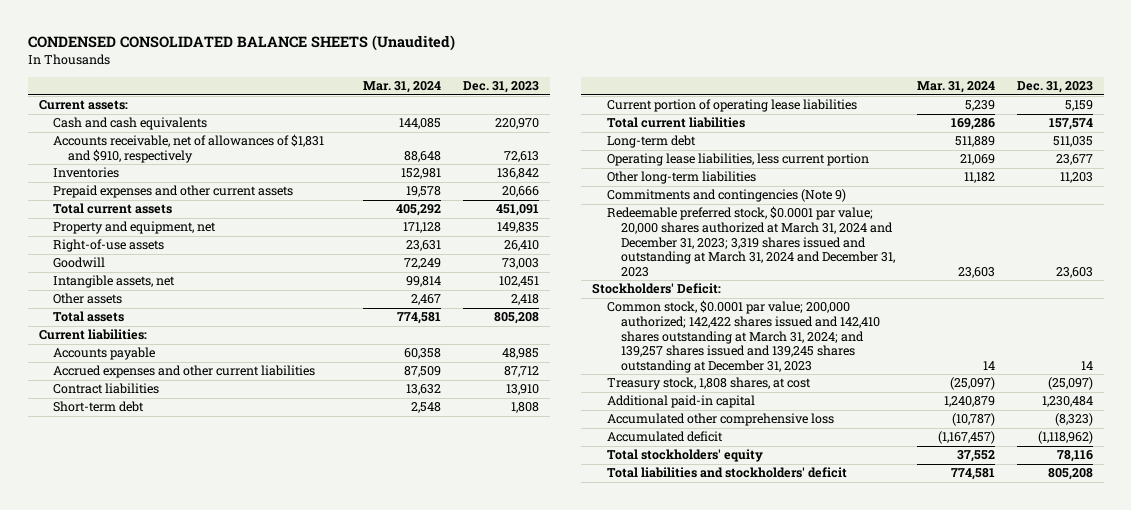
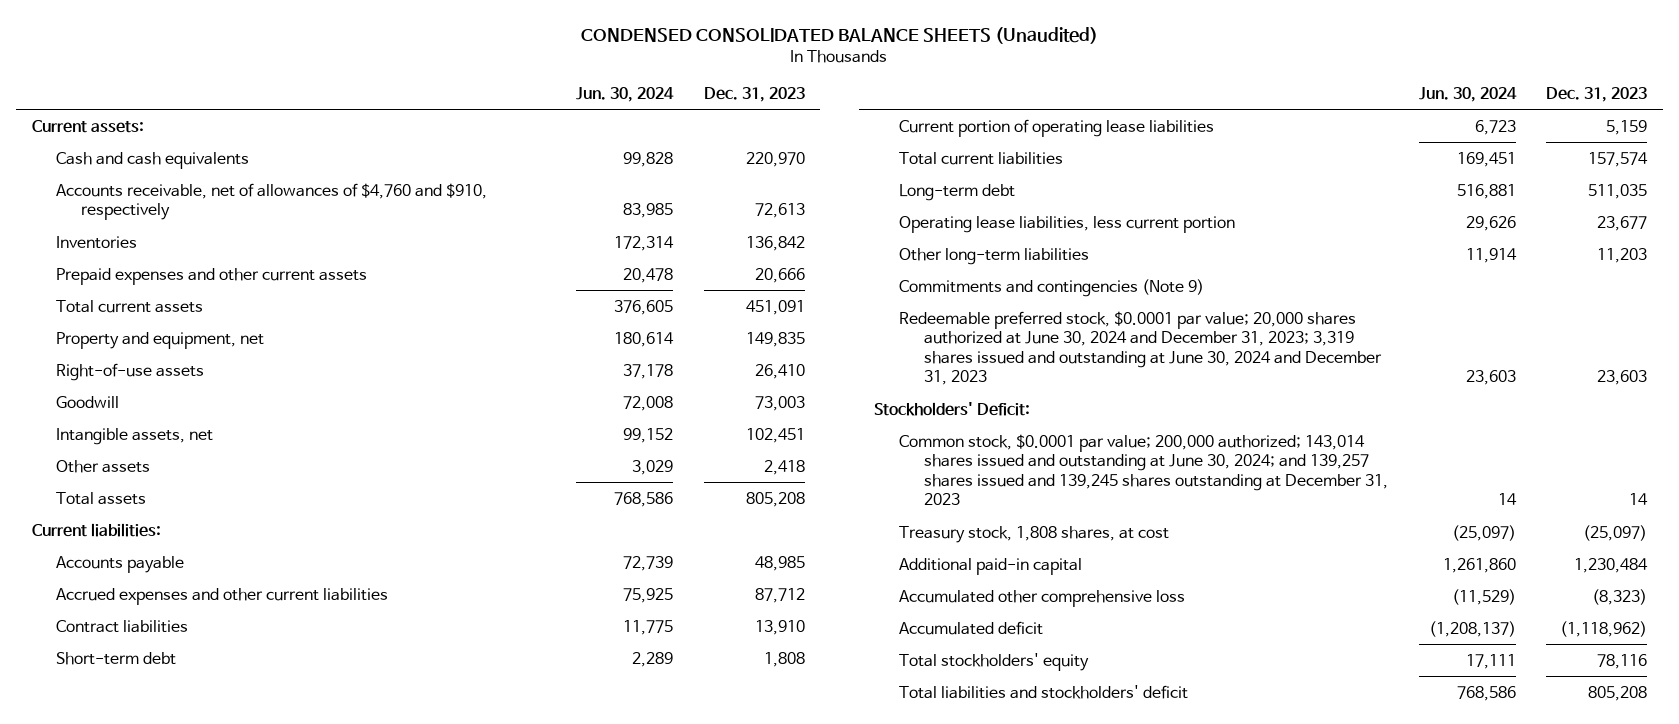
[363,81,442,94] Mar. 31, 2024 -> none
none -> [575,86,674,102] Jun. 30, 2024
[53,134,325,164] Accounts receivable, net of allowances of $1,831 and $910, respectively -> [56,182,488,221] Accounts receivable, net of allowances of $4,760 and $910, respectively
[606,206,896,277] Redeemable preferred stock, $0.0001 par value; 20,000 shares authorized at March 31, 2024 and December 31, 2023; 3,319 shares issued and outstanding at March 31, 2024 and December 31, 2023 -> [899,310,1382,386] Redeemable preferred stock, $0.0001 par value; 20,000 shares authorized at June 30, 2024 and December 31, 2023; 3,319 shares issued and outstanding at June 30, 2024 and December 31, 2023
[606,300,881,373] Common stock, $0.0001 par value; 200,000 authorized; 142,422 shares issued and 142,410 shares outstanding at March 31, 2024; and 139,257 shares issued and 139,245 shares outstanding at December 31, 2023 -> [899,433,1388,506] Common stock, $0.0001 par value; 200,000 authorized; 143,014 shares issued and outstanding at June 30, 2024; and 139,257 shares issued and 139,245 shares outstanding at December 31, 2023

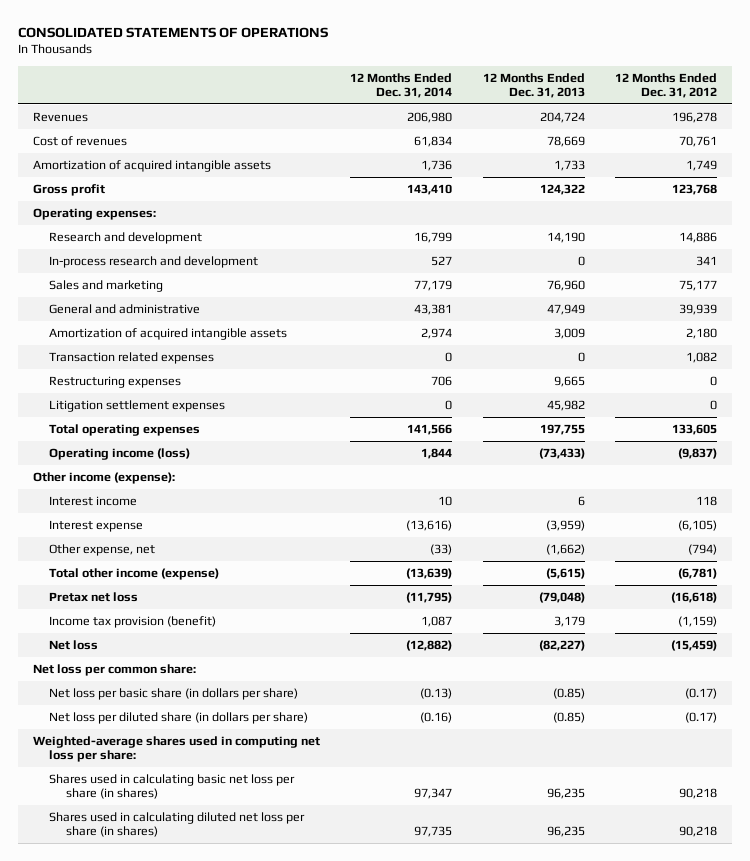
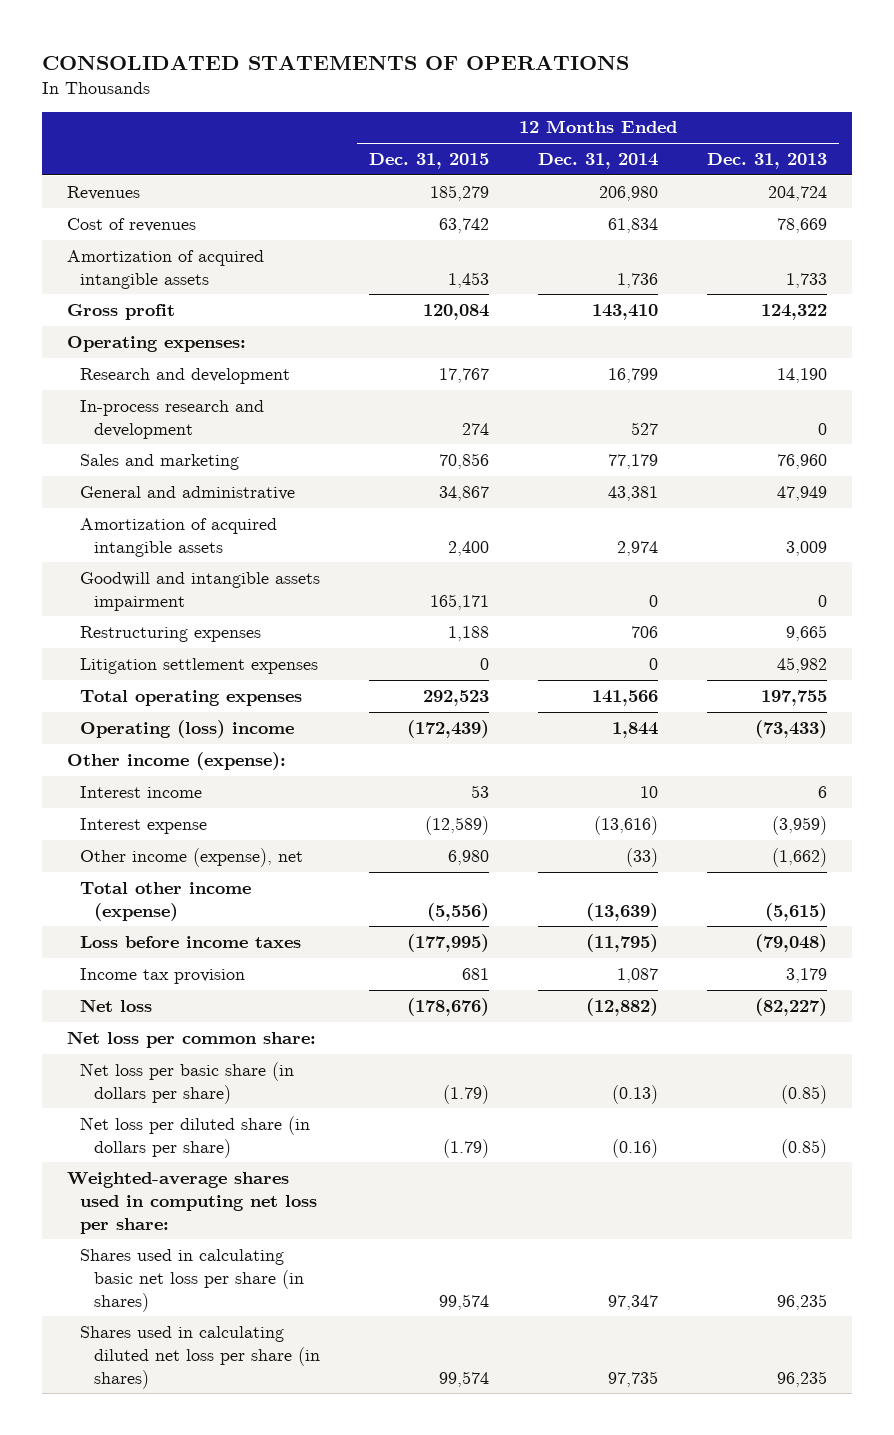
[614,72,717,99] 12 Months Ended Dec. 31, 2012 -> none
none -> [369,153,490,170] Dec. 31, 2015
[49,351,215,364] Transaction related expenses -> none
none -> [80,571,321,611] Goodwill and intangible assets impairment
[49,447,191,460] Operating income (loss) -> [80,719,295,738] Operating (loss) income
[49,543,156,556] Other expense, net -> [80,847,304,867] Other income (expense), net
[49,591,139,602] Pretax net loss -> [80,935,302,948] Loss before income taxes
[49,615,217,628] Income tax provision (benefit) -> [80,967,246,984] Income tax provision

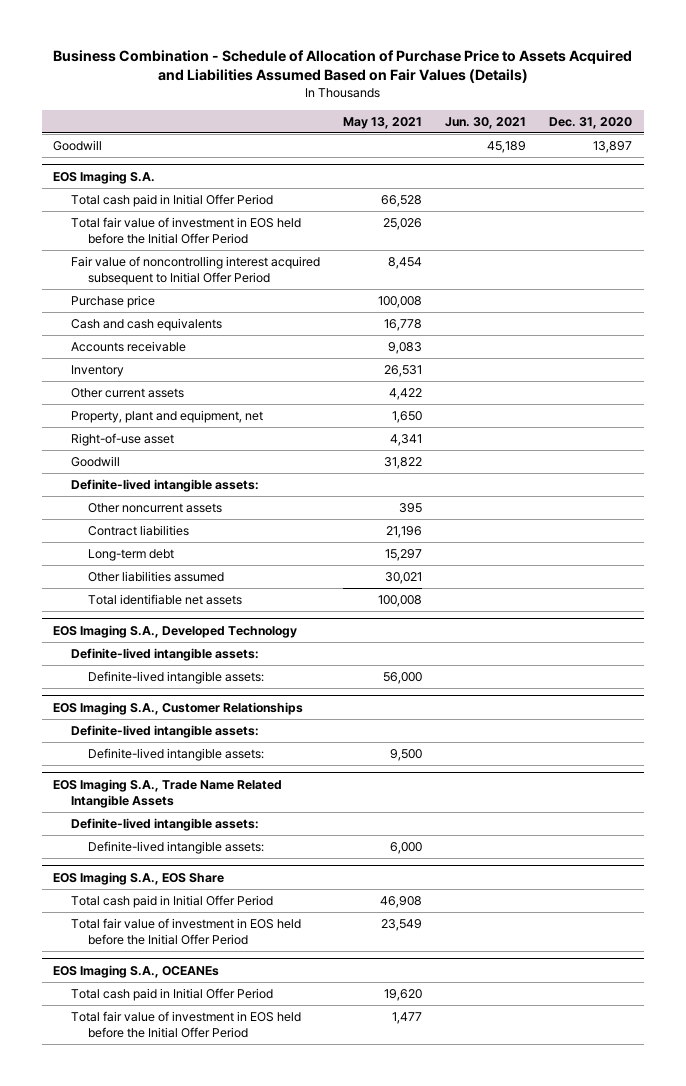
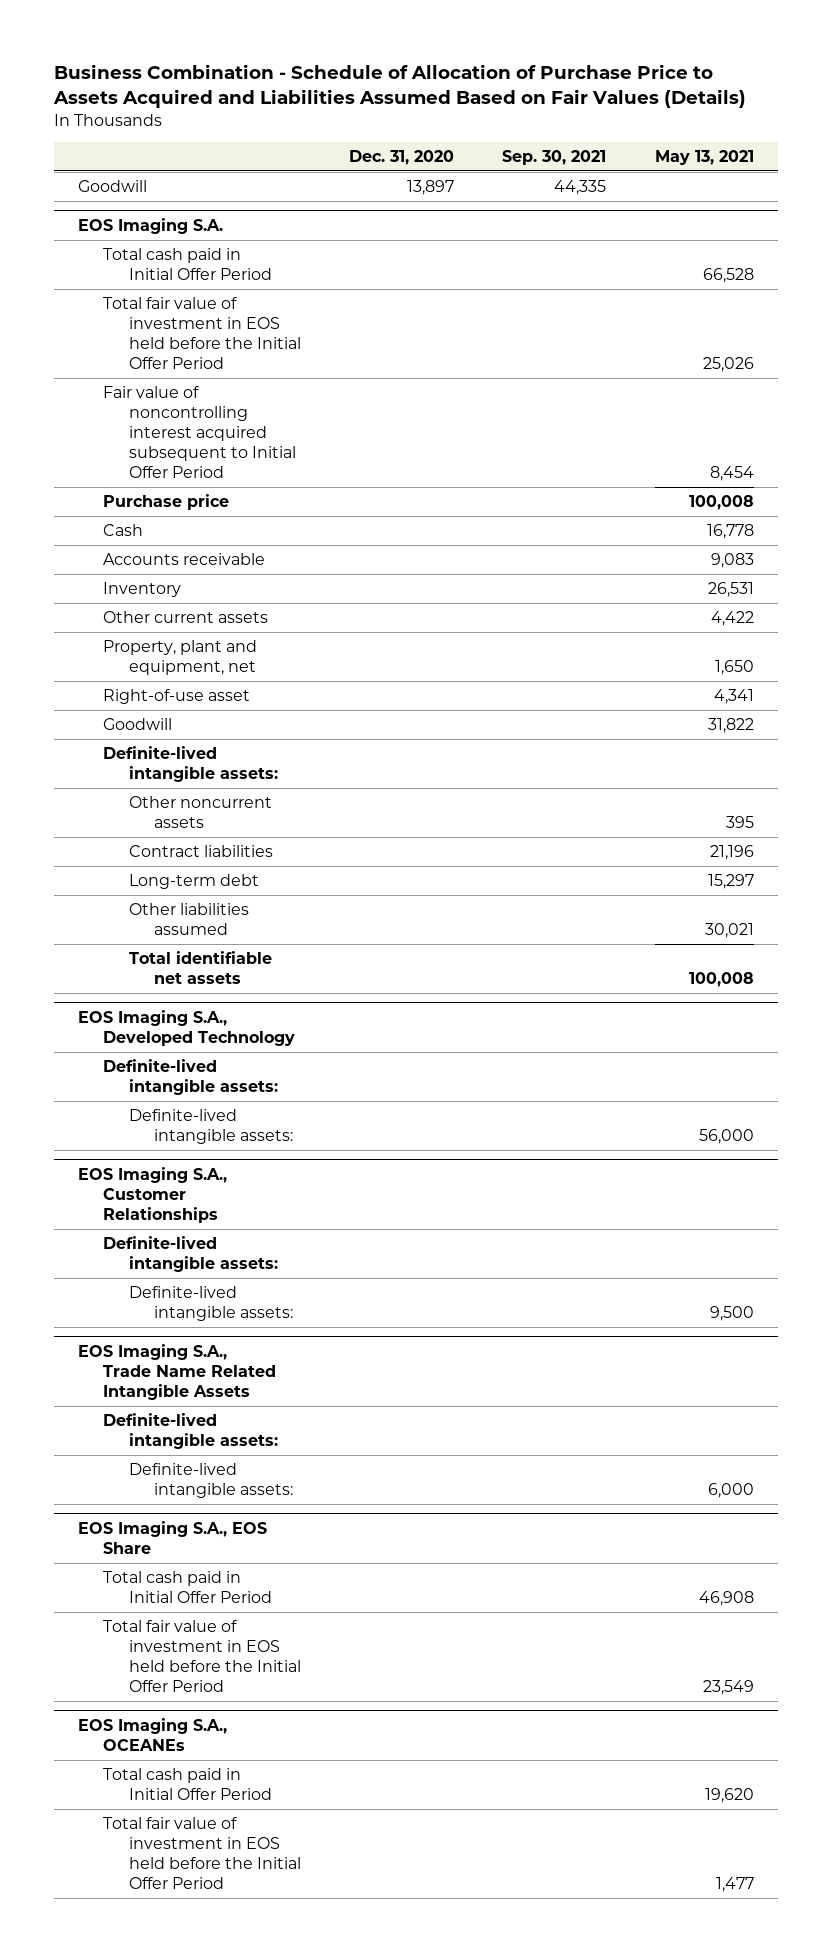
[445,116,527,129] Jun. 30, 2021 -> none
none -> [502,149,607,165] Sep. 30, 2021
[70,318,222,332] Cash and cash equivalents -> [103,523,144,536] Cash

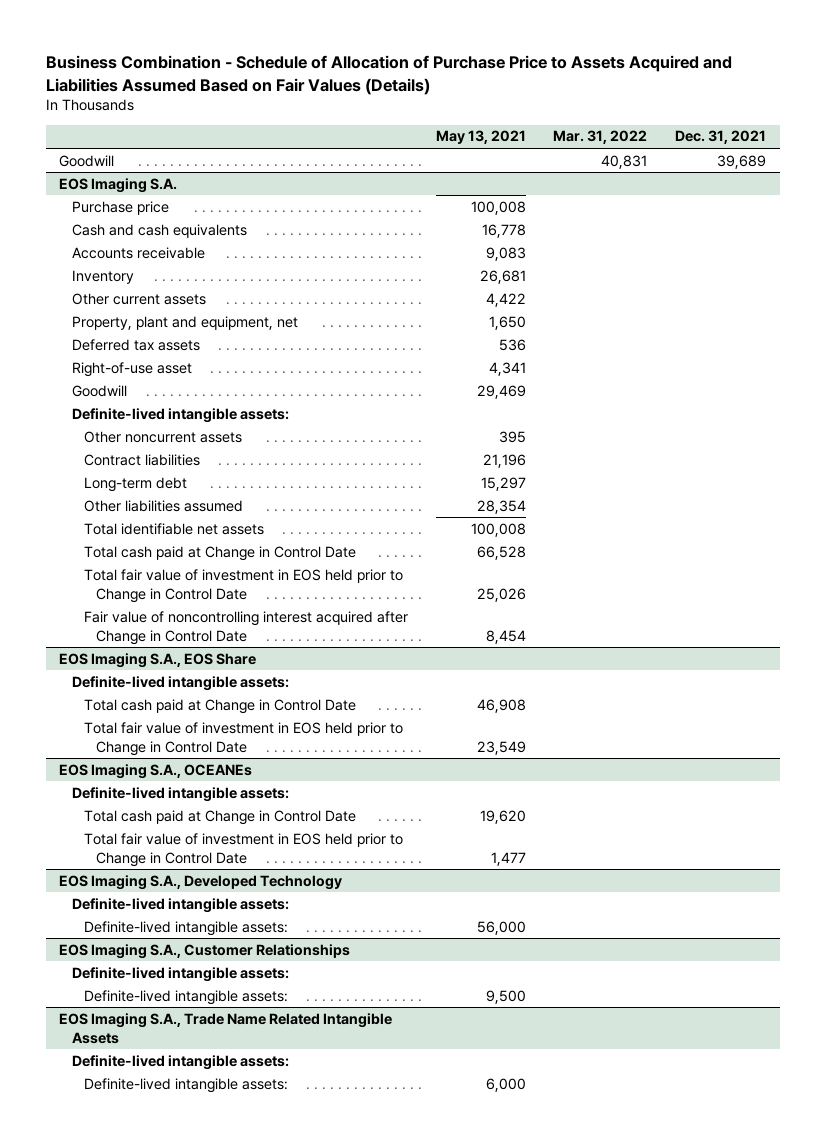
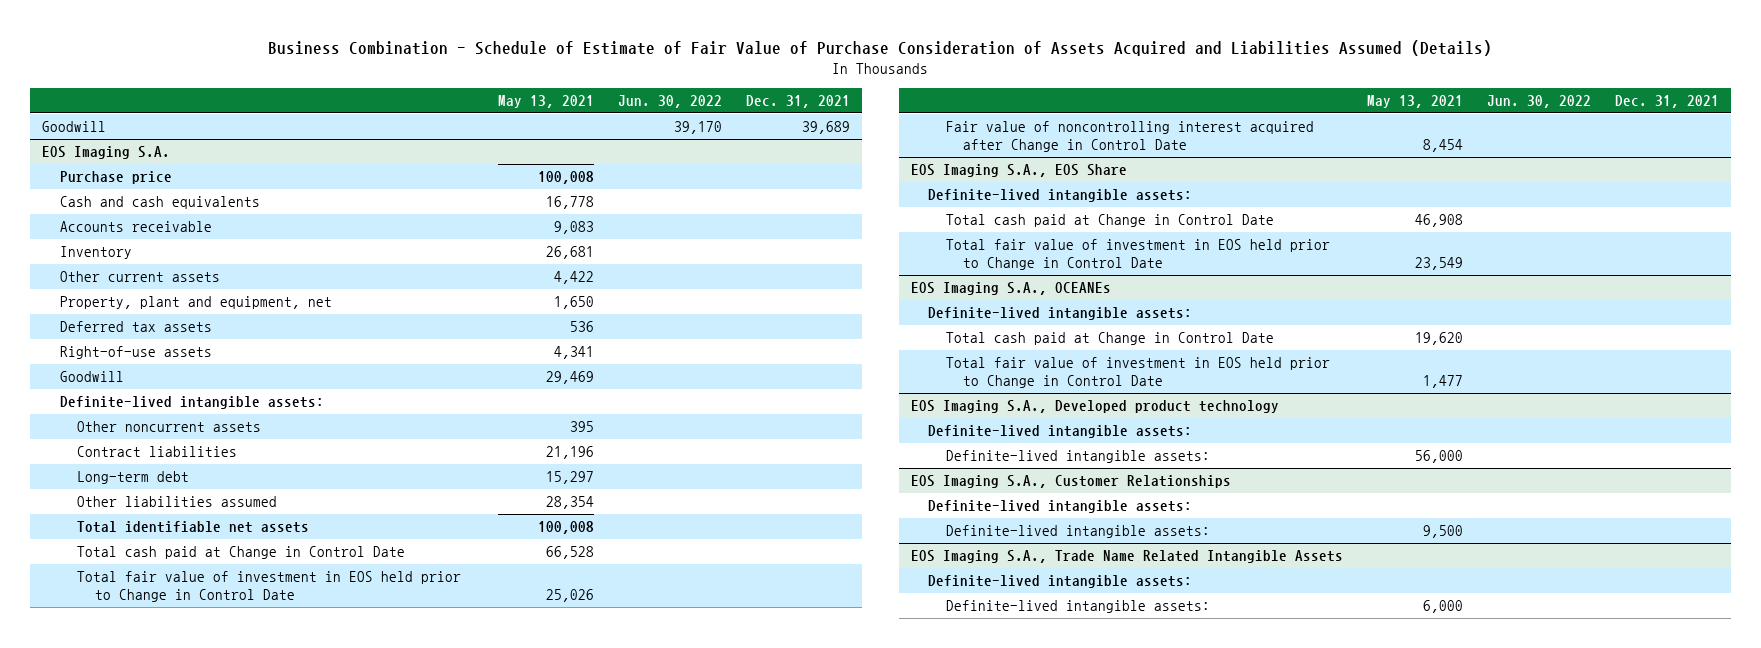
[45,55,732,95] Business Combination - Schedule of Allocation of Purchase Price to Assets Acquired and Liabilities Assumed Based on Fair Values (Details) -> [268,40,1493,57] Business Combination - Schedule of Estimate of Fair Value of Purchase Consideration of Assets Acquired and Liabilities Assumed (Details)
[553,130,648,145] Mar. 31, 2022 -> none
none -> [618,94,723,108] Jun. 30, 2022
[71,361,192,377] Right-of-use asset -> [59,346,212,360] Right-of-use assets
[59,874,343,890] EOS Imaging S.A., Developed Technology -> [910,400,1279,414] EOS Imaging S.A., Developed product technology

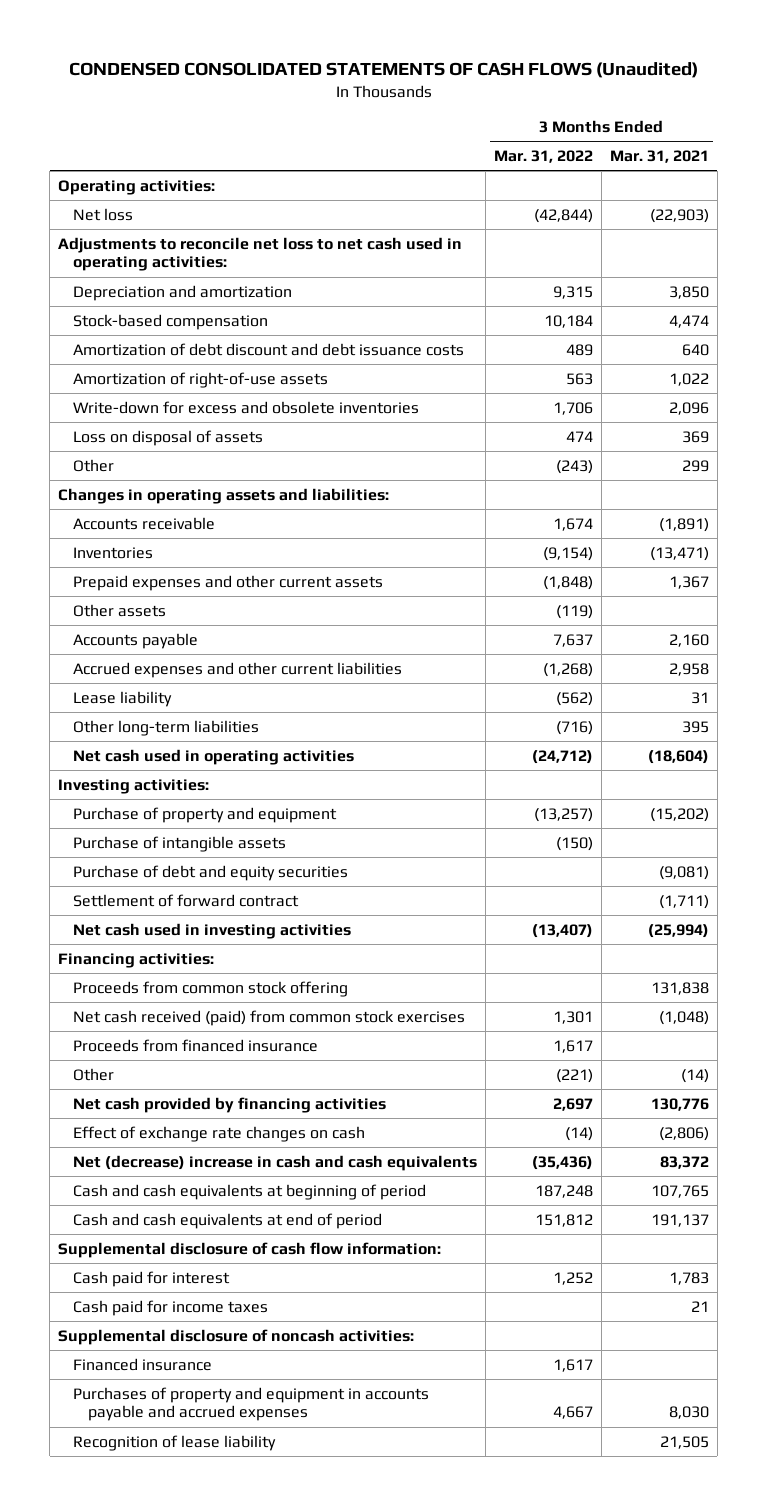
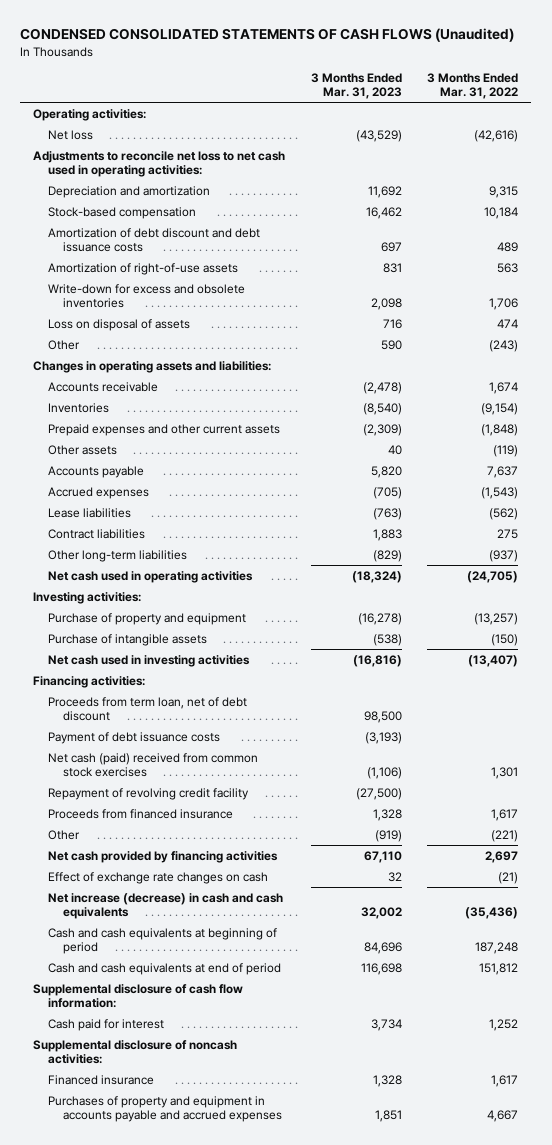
[609,150,709,164] Mar. 31, 2021 -> none
none -> [310,73,402,100] 3 Months Ended Mar. 31, 2023
[534,208,594,223] (42,844) -> [474,129,519,142] (42,616)
[73,661,403,678] Accrued expenses and other current liabilities -> none
none -> [47,486,149,499] Accrued expenses
[73,690,173,707] Lease liability -> [47,507,131,518] Lease liabilities
none -> [47,528,145,539] Contract liabilities
[556,720,594,735] (716) -> [489,549,519,562] (937)
[532,749,594,764] (24,712) -> [467,570,519,583] (24,705)
[73,864,349,881] Purchase of debt and equity securities -> none
[73,893,300,907] Settlement of forward contract -> none
[73,980,349,997] Proceeds from common stock offering -> none
none -> [47,696,247,721] Proceeds from term loan, net of debt discount
none -> [47,731,220,744] Payment of debt issuance costs
[73,1009,466,1026] Net cash received (paid) from common stock exercises -> [47,752,258,777] Net cash (paid) received from common stock exercises
none -> [47,787,249,800] Repayment of revolving credit facility
[565,1126,594,1141] (14) -> [498,871,519,884] (21)
[73,1154,478,1171] Net (decrease) increase in cash and cash equivalents -> [47,892,283,919] Net increase (decrease) in cash and cash equivalents
[73,1299,269,1316] Cash paid for income taxes -> none
[73,1434,277,1451] Recognition of lease liability -> none

